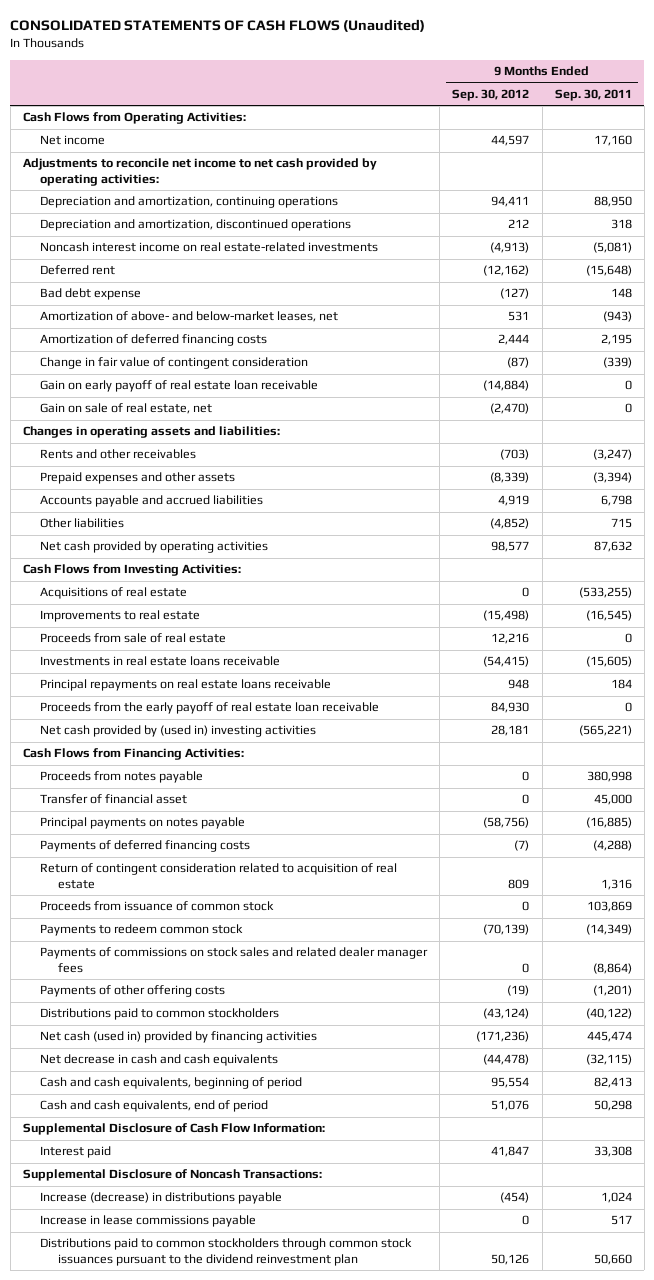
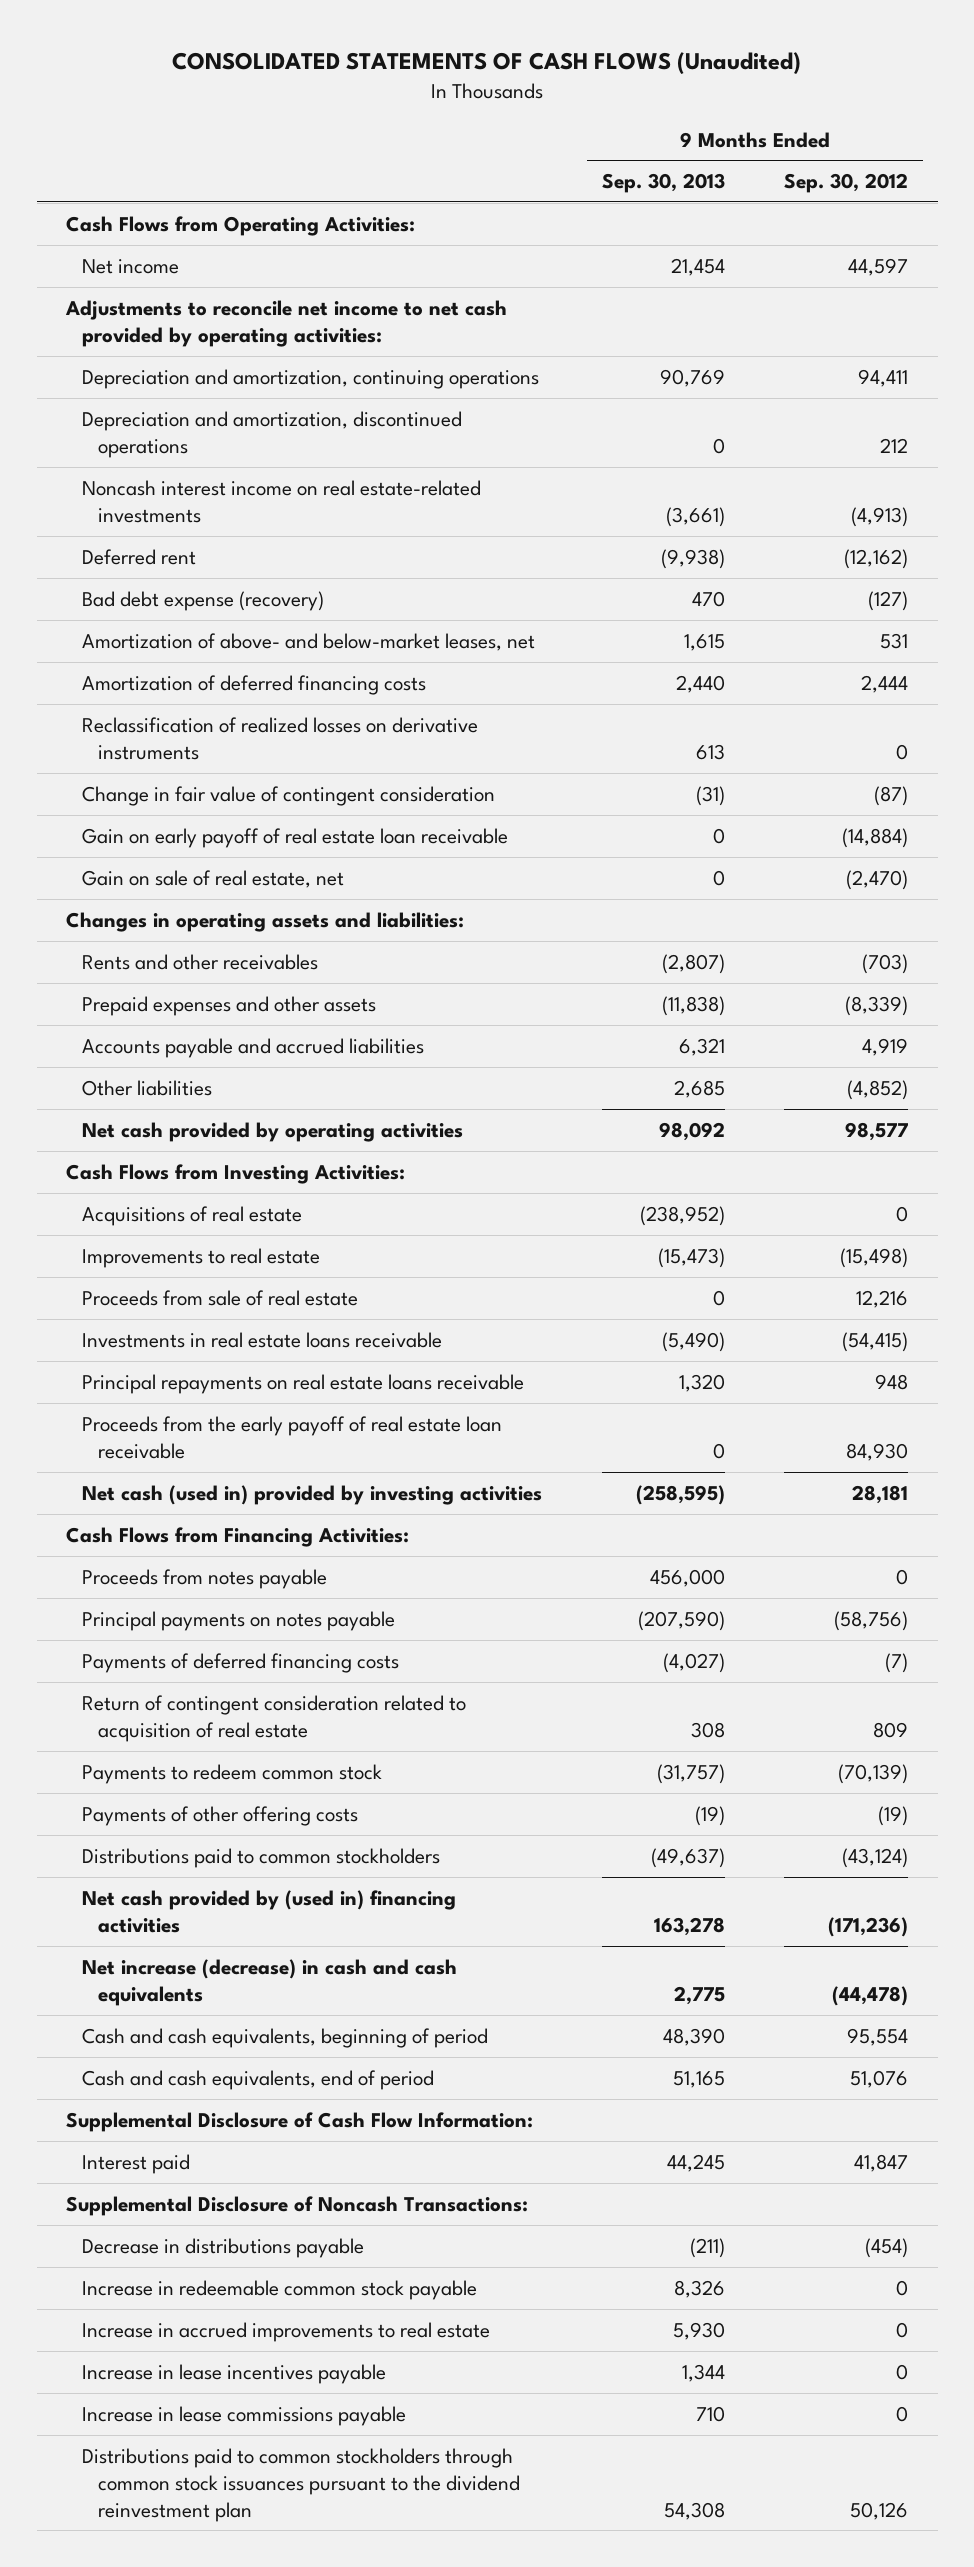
[554,88,632,101] Sep. 30, 2011 -> none
none -> [601,173,725,194] Sep. 30, 2013
[40,288,142,301] Bad debt expense -> [82,590,325,611] Bad debt expense (recovery)
none -> [82,716,479,760] Reclassification of realized losses on derivative instruments
[40,725,317,738] Net cash provided by (used in) investing activities -> [82,1484,543,1505] Net cash (used in) provided by investing activities
[40,794,188,805] Transfer of financial asset -> none
[40,901,275,912] Proceeds from issuance of common stock -> none
[40,947,429,973] Payments of commissions on stock sales and related dealer manager fees -> none
[40,1031,318,1044] Net cash (used in) provided by financing activities -> [82,1889,457,1933] Net cash provided by (used in) financing activities
[40,1054,279,1067] Net decrease in cash and cash equivalents -> [82,1958,458,2006] Net increase (decrease) in cash and cash equivalents
[40,1192,283,1205] Increase (decrease) in distributions payable -> [82,2237,365,2258] Decrease in distributions payable
none -> [82,2279,478,2300] Increase in redeemable common stock payable
none -> [82,2321,491,2342] Increase in accrued improvements to real estate
none -> [82,2363,387,2384] Increase in lease incentives payable

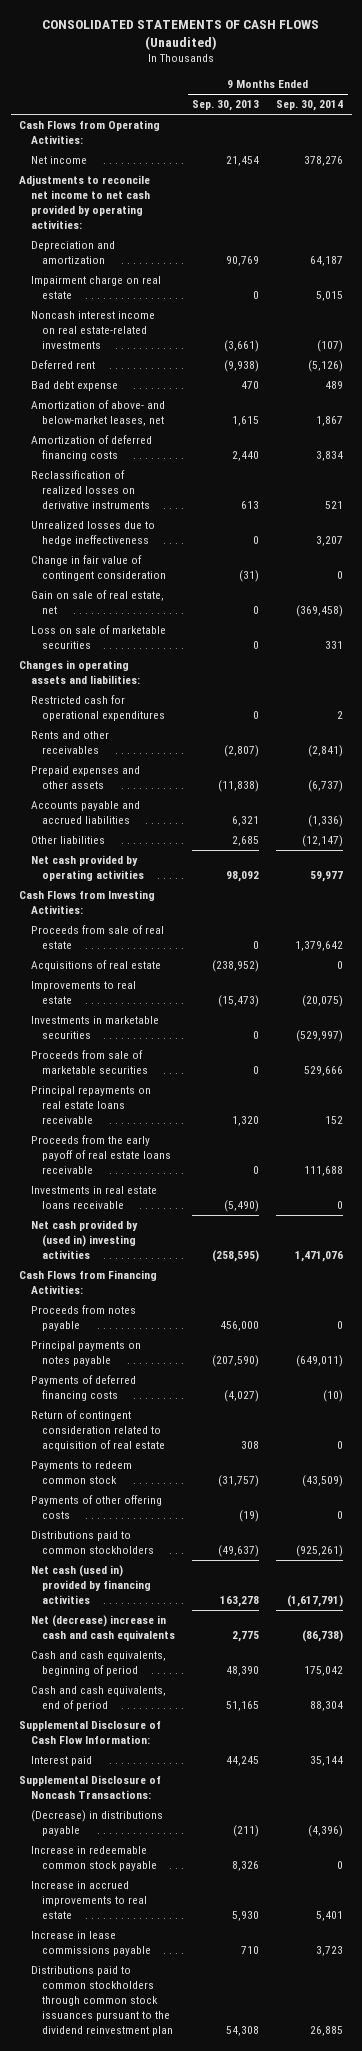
[784,173,909,194] Sep. 30, 2012 -> none
none -> [276,100,344,112] Sep. 30, 2014
[82,410,463,458] Depreciation and amortization, discontinued operations -> none
[82,368,540,389] Depreciation and amortization, continuing operations -> [30,241,115,265] Depreciation and amortization
none -> [30,276,161,300] Impairment charge on real estate
[82,590,325,611] Bad debt expense (recovery) -> [30,381,118,392] Bad debt expense
none -> [30,521,155,547] Unrealized losses due to hedge ineffectiveness
[82,827,509,848] Gain on early payoff of real estate loan receivable -> none
none -> [30,625,166,650] Loss on sale of marketable securities
none -> [30,695,166,722] Restricted cash for operational expenditures
[82,1289,359,1306] Proceeds from sale of real estate -> [30,925,164,950] Proceeds from sale of real estate
none -> [30,1016,159,1040] Investments in marketable securities
none -> [30,1050,149,1075] Proceeds from sale of marketable securities
[82,1415,503,1459] Proceeds from the early payoff of real estate loan receivable -> [30,1135,172,1175] Proceeds from the early payoff of real estate loans receivable
[82,1331,443,1348] Investments in real estate loans receivable -> [30,1186,157,1210] Investments in real estate loans receivable
[82,1484,543,1505] Net cash (used in) provided by investing activities -> [30,1220,138,1260] Net cash provided by (used in) investing activities
[82,1889,457,1933] Net cash provided by (used in) financing activities -> [30,1565,152,1605] Net cash (used in) provided by financing activities
[82,1958,458,2006] Net increase (decrease) in cash and cash equivalents -> [30,1615,176,1642] Net (decrease) increase in cash and cash equivalents
[82,2237,365,2258] Decrease in distributions payable -> [30,1810,163,1837] (Decrease) in distributions payable
[82,2363,387,2384] Increase in lease incentives payable -> none

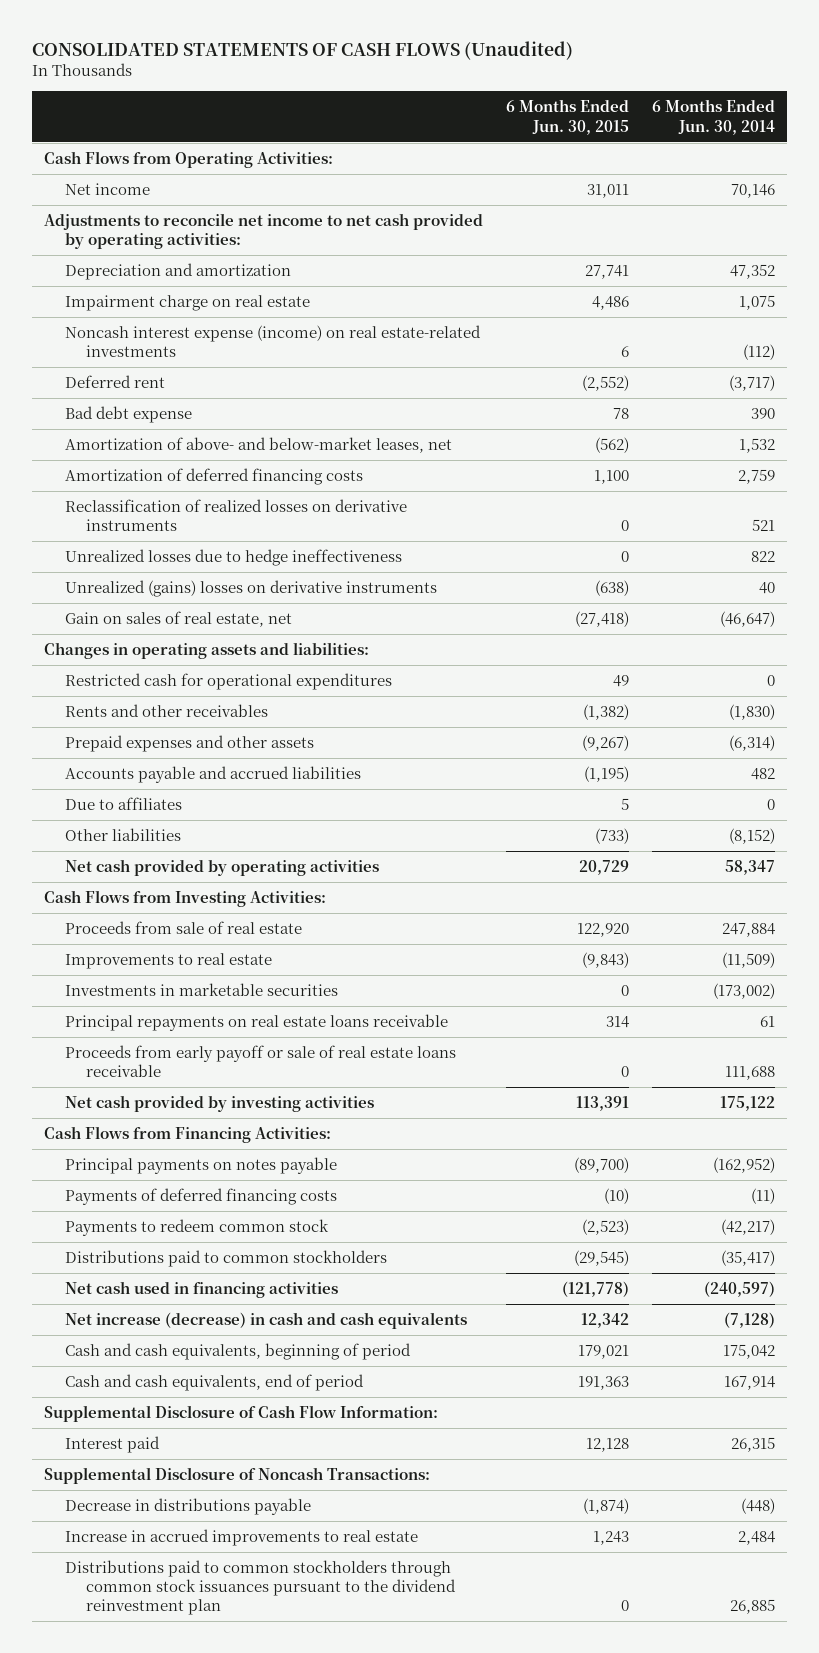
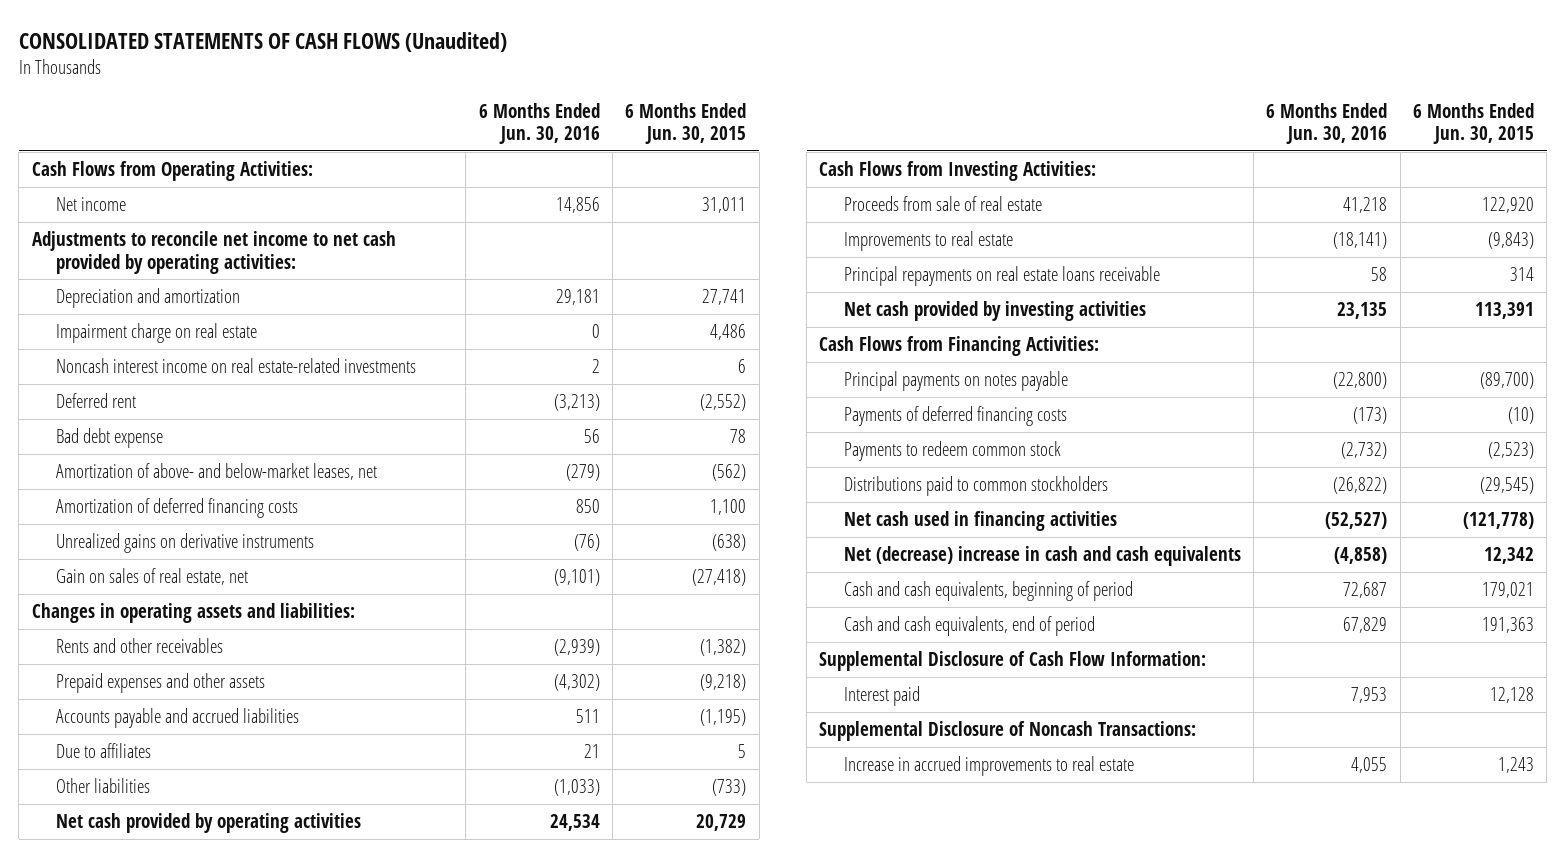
[652,99,776,135] 6 Months Ended Jun. 30, 2014 -> none
none -> [478,102,600,145] 6 Months Ended Jun. 30, 2016
[64,325,481,358] Noncash interest expense (income) on real estate-related investments -> [56,358,417,374] Noncash interest income on real estate-related investments
[64,499,407,532] Reclassification of realized losses on derivative instruments -> none
[64,549,402,567] Unrealized losses due to hedge ineffectiveness -> none
[64,580,437,598] Unrealized (gains) losses on derivative instruments -> [56,533,315,554] Unrealized gains on derivative instruments
[64,673,392,691] Restricted cash for operational expenditures -> none
[582,735,630,752] (9,267) -> [700,674,747,692] (9,218)
[64,983,338,997] Investments in marketable securities -> none
[64,1045,456,1078] Proceeds from early payoff or sale of real estate loans receivable -> none
[64,1312,467,1330] Net increase (decrease) in cash and cash equivalents -> [843,546,1241,567] Net (decrease) increase in cash and cash equivalents
[64,1498,311,1516] Decrease in distributions payable -> none
[64,1560,456,1616] Distributions paid to common stockholders through common stock issuances pursuant to the dividend reinvestment plan -> none

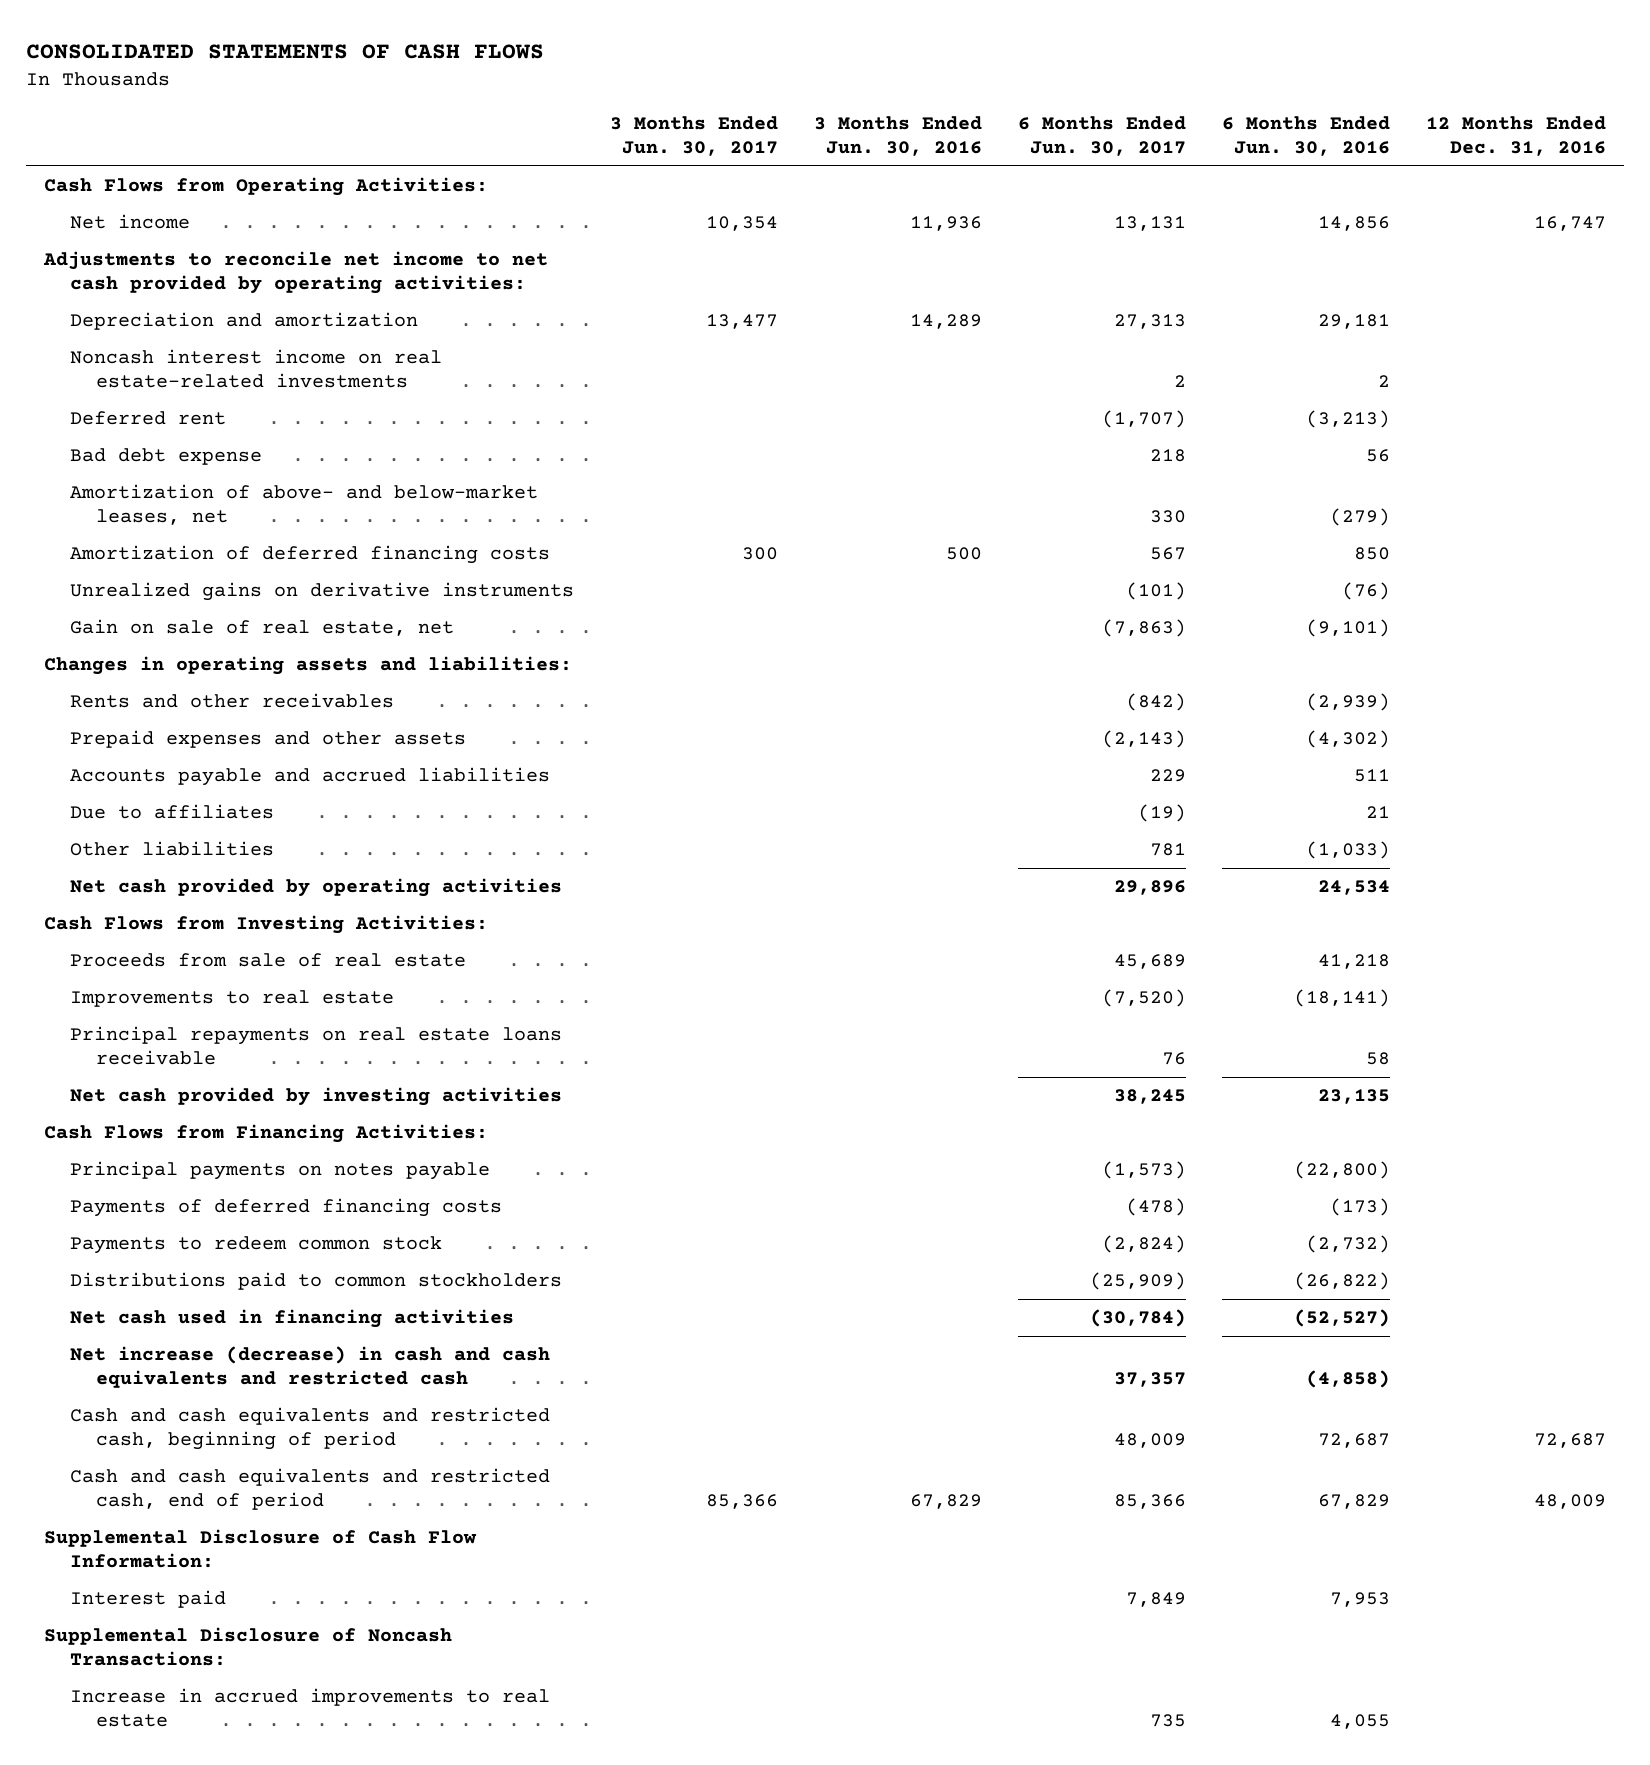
[18,31,507,52] CONSOLIDATED STATEMENTS OF CASH FLOWS (Unaudited) -> [26,43,545,59] CONSOLIDATED STATEMENTS OF CASH FLOWS
[625,102,747,145] 6 Months Ended Jun. 30, 2015 -> none
none -> [609,116,778,157] 3 Months Ended Jun. 30, 2017
none -> [813,116,982,157] 3 Months Ended Jun. 30, 2016
none -> [1017,116,1186,157] 6 Months Ended Jun. 30, 2017
none -> [1425,116,1606,157] 12 Months Ended Dec. 31, 2016
[56,323,258,344] Impairment charge on real estate -> none
[56,568,249,586] Gain on sales of real estate, net -> [69,619,454,637] Gain on sale of real estate, net
[843,546,1241,567] Net (decrease) increase in cash and cash equivalents -> [69,1346,550,1389] Net increase (decrease) in cash and cash equivalents and restricted cash
[843,581,1133,602] Cash and cash equivalents, beginning of period -> [69,1407,550,1451] Cash and cash equivalents and restricted cash, beginning of period
[843,616,1095,637] Cash and cash equivalents, end of period -> [69,1468,550,1511] Cash and cash equivalents and restricted cash, end of period

